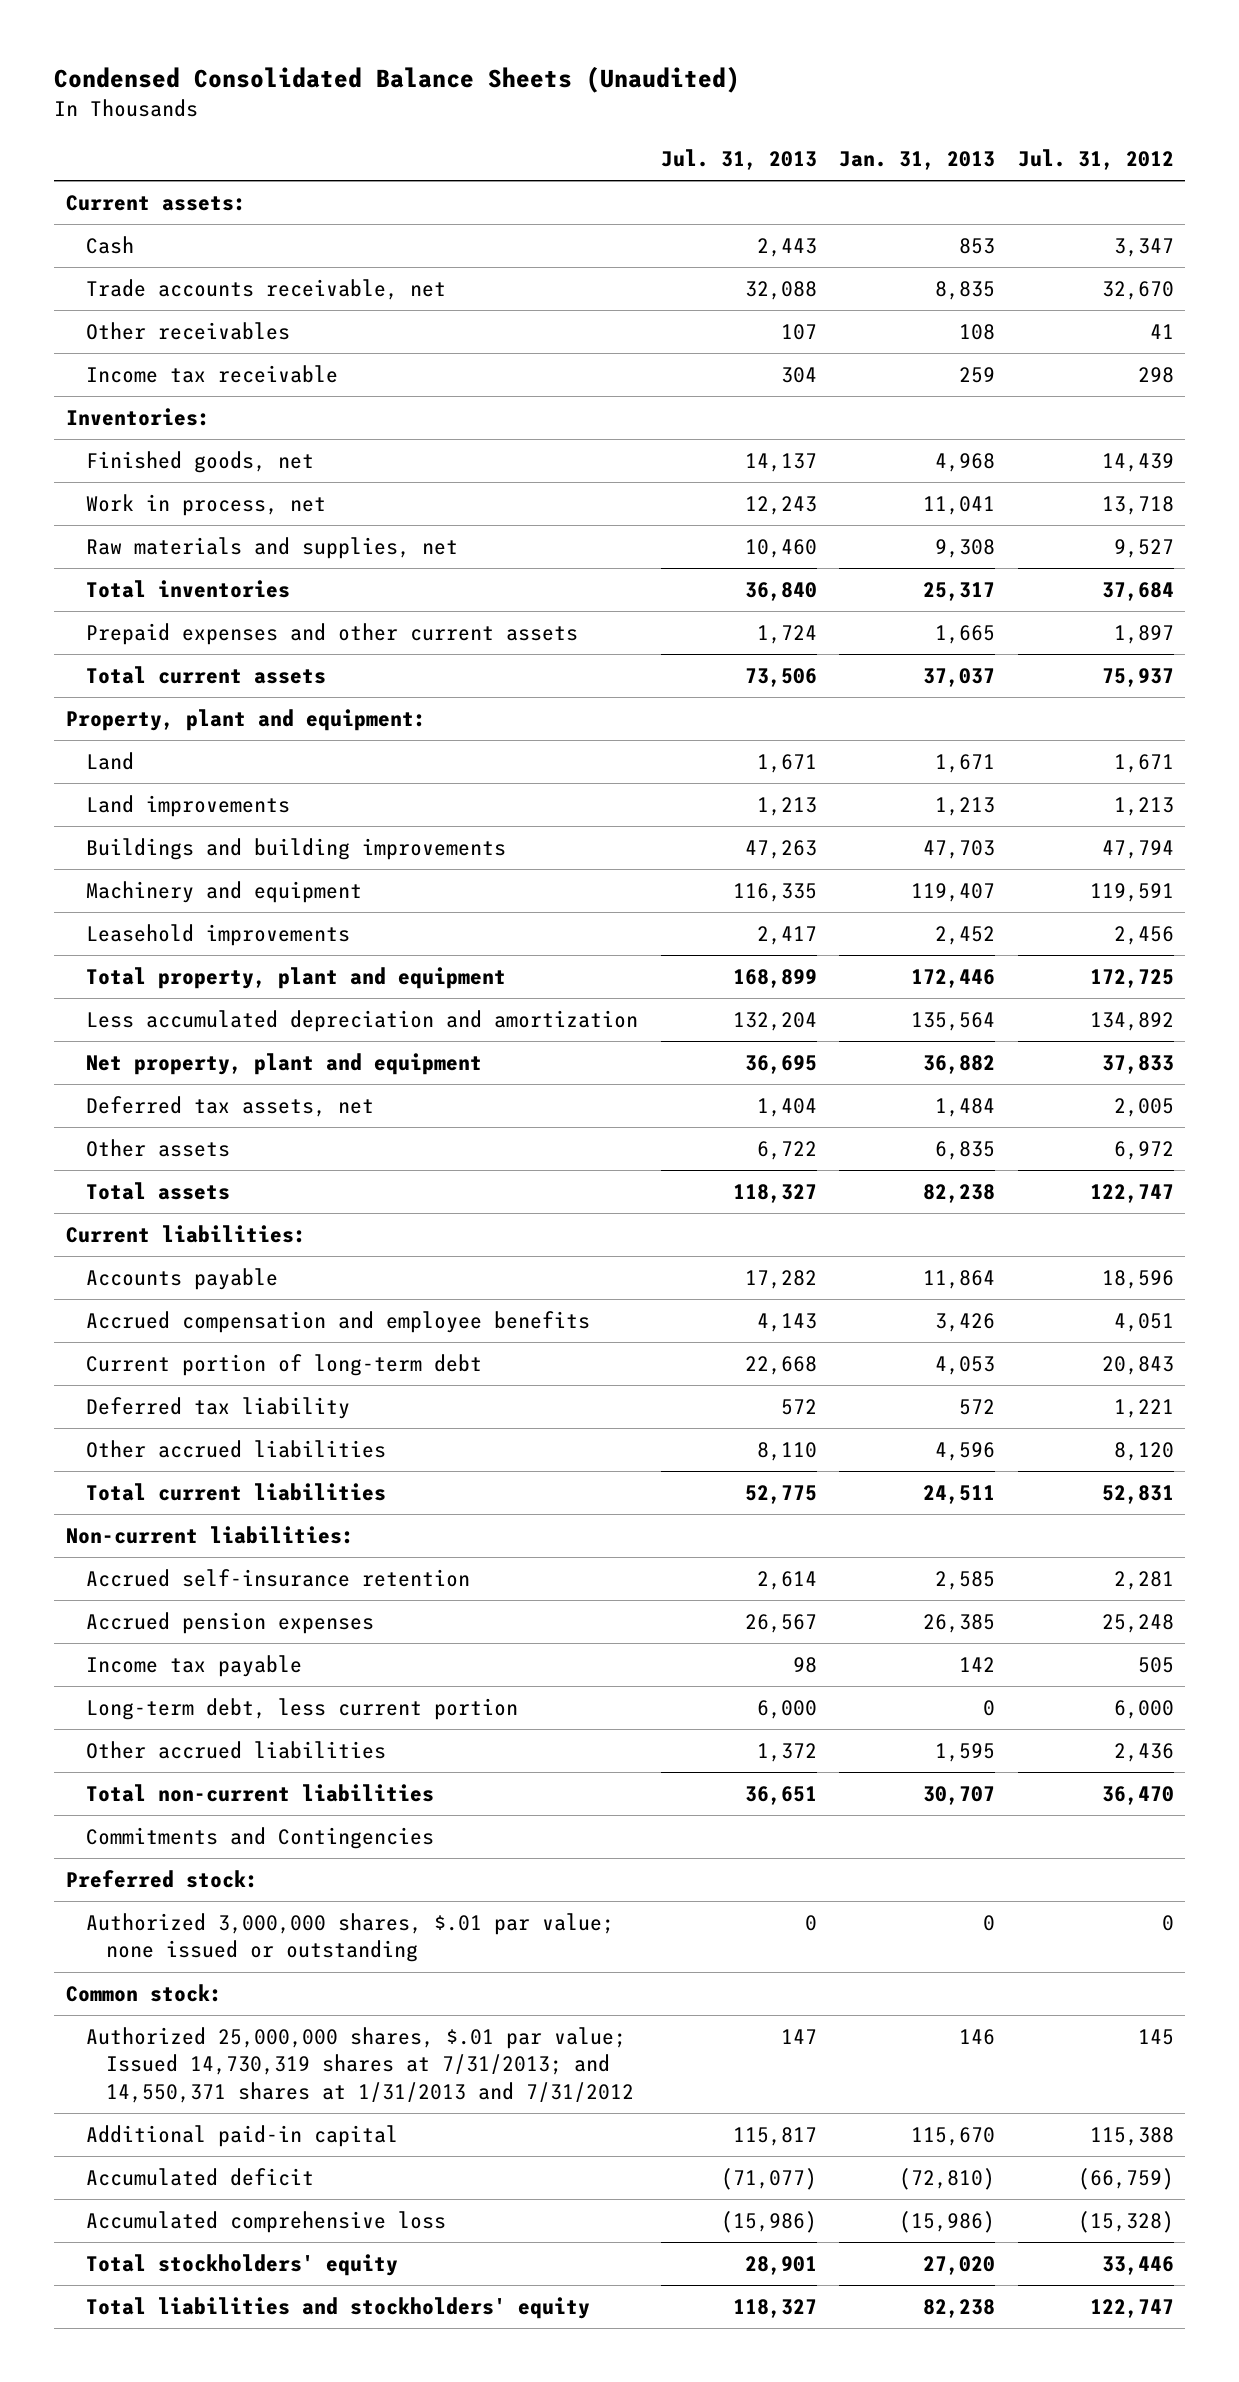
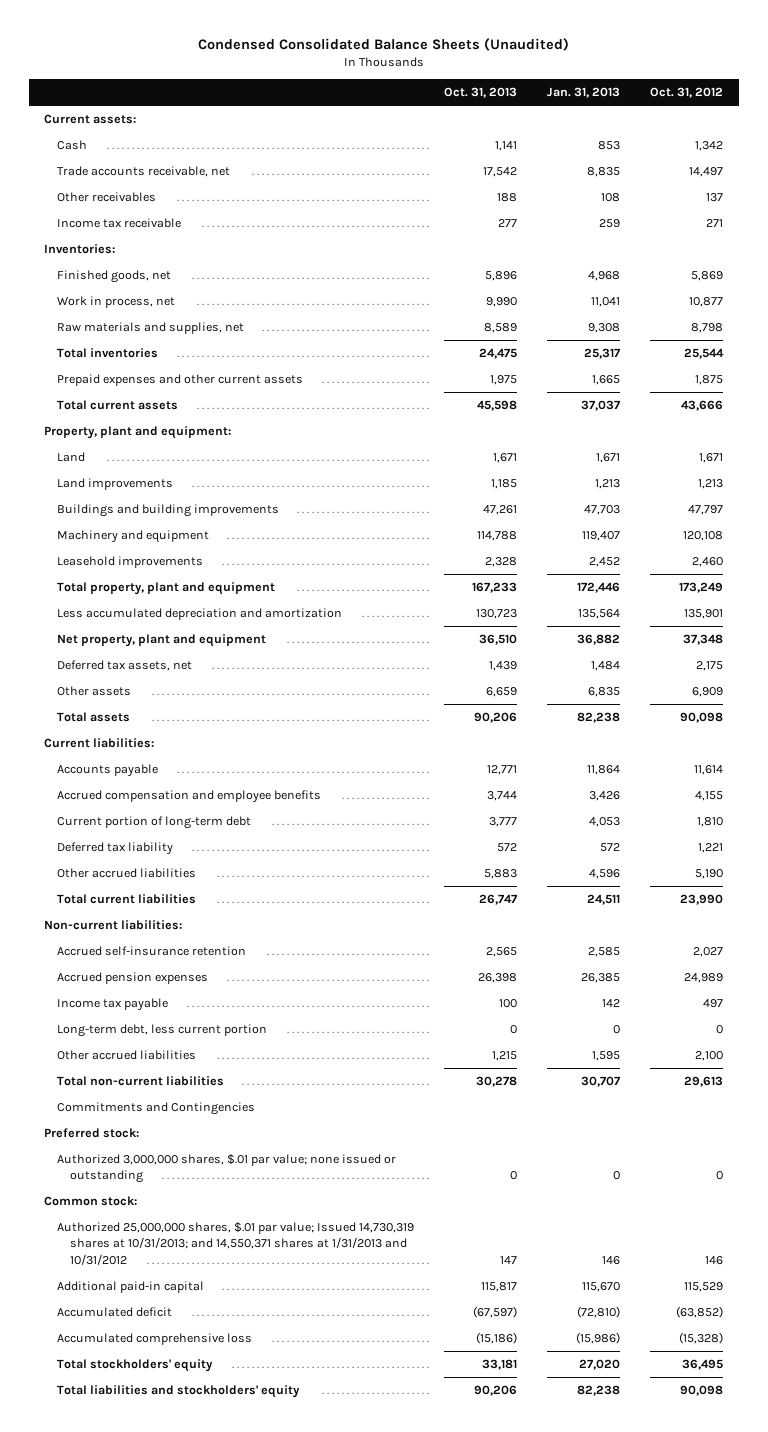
[660,149,817,171] Jul. 31, 2013 -> none
[1017,149,1174,171] Jul. 31, 2012 -> none
none -> [444,87,518,99] Oct. 31, 2013
none -> [650,87,724,99] Oct. 31, 2012
[85,2027,635,2103] Authorized 25,000,000 shares, $.01 par value; Issued 14,730,319 shares at 7/31/2013; and 14,550,371 shares at 1/31/2013 and 7/31/2012 -> [56,1222,414,1265] Authorized 25,000,000 shares, $.01 par value; Issued 14,730,319 shares at 10/31/2013; and 14,550,371 shares at 1/31/2013 and 10/31/2012

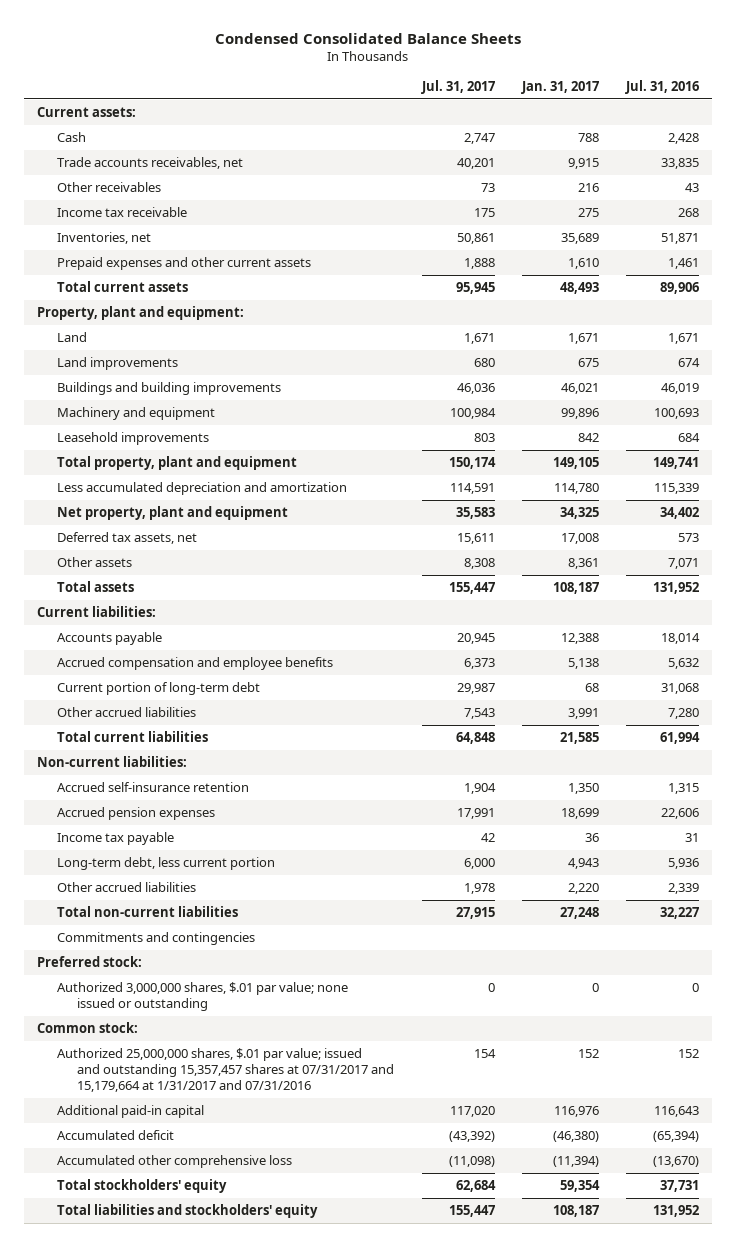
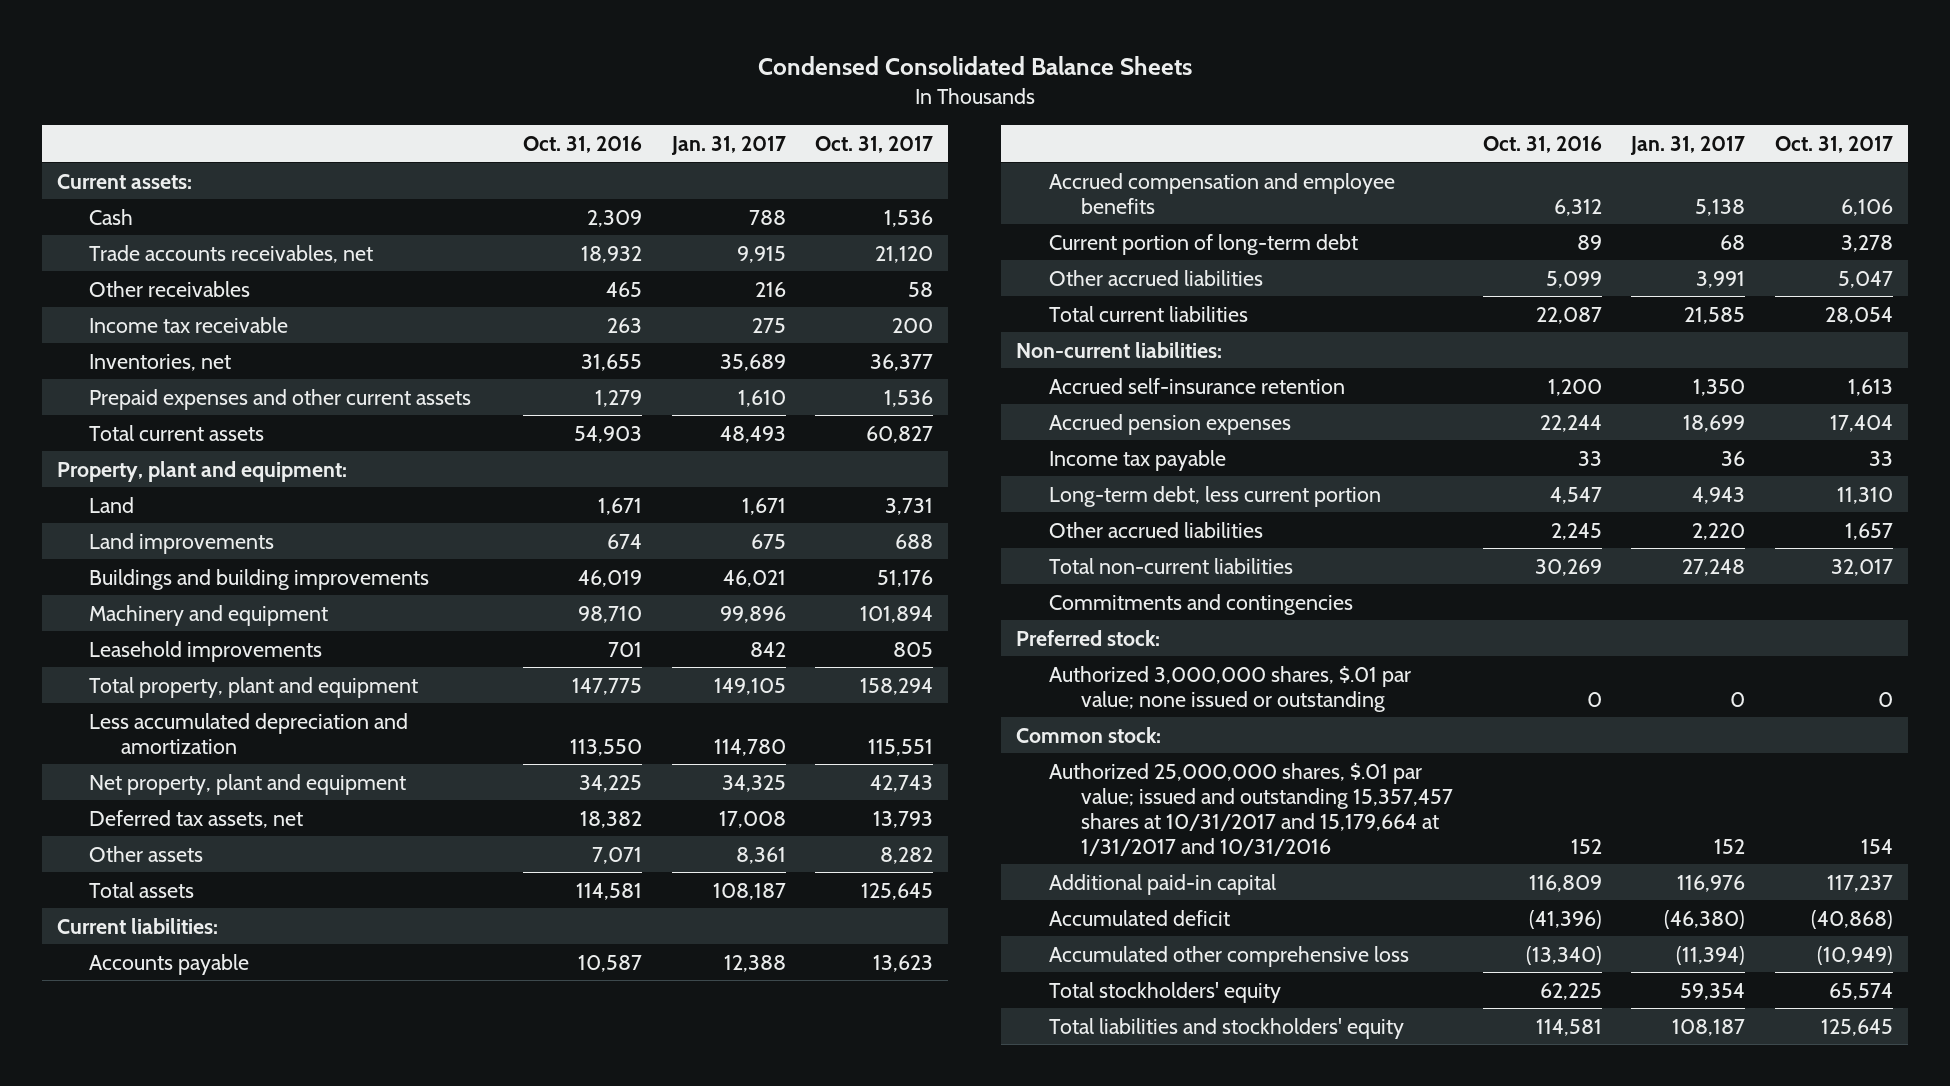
[420,80,495,95] Jul. 31, 2017 -> none
[624,80,699,95] Jul. 31, 2016 -> none
none -> [523,136,643,154] Oct. 31, 2016
none -> [815,136,934,154] Oct. 31, 2017
[57,1048,395,1092] Authorized 25,000,000 shares, $.01 par value; issued and outstanding 15,357,457 shares at 07/31/2017 and 15,179,664 at 1/31/2017 and 07/31/2016 -> [1048,762,1453,856] Authorized 25,000,000 shares, $.01 par value; issued and outstanding 15,357,457 shares at 10/31/2017 and 15,179,664 at 1/31/2017 and 10/31/2016

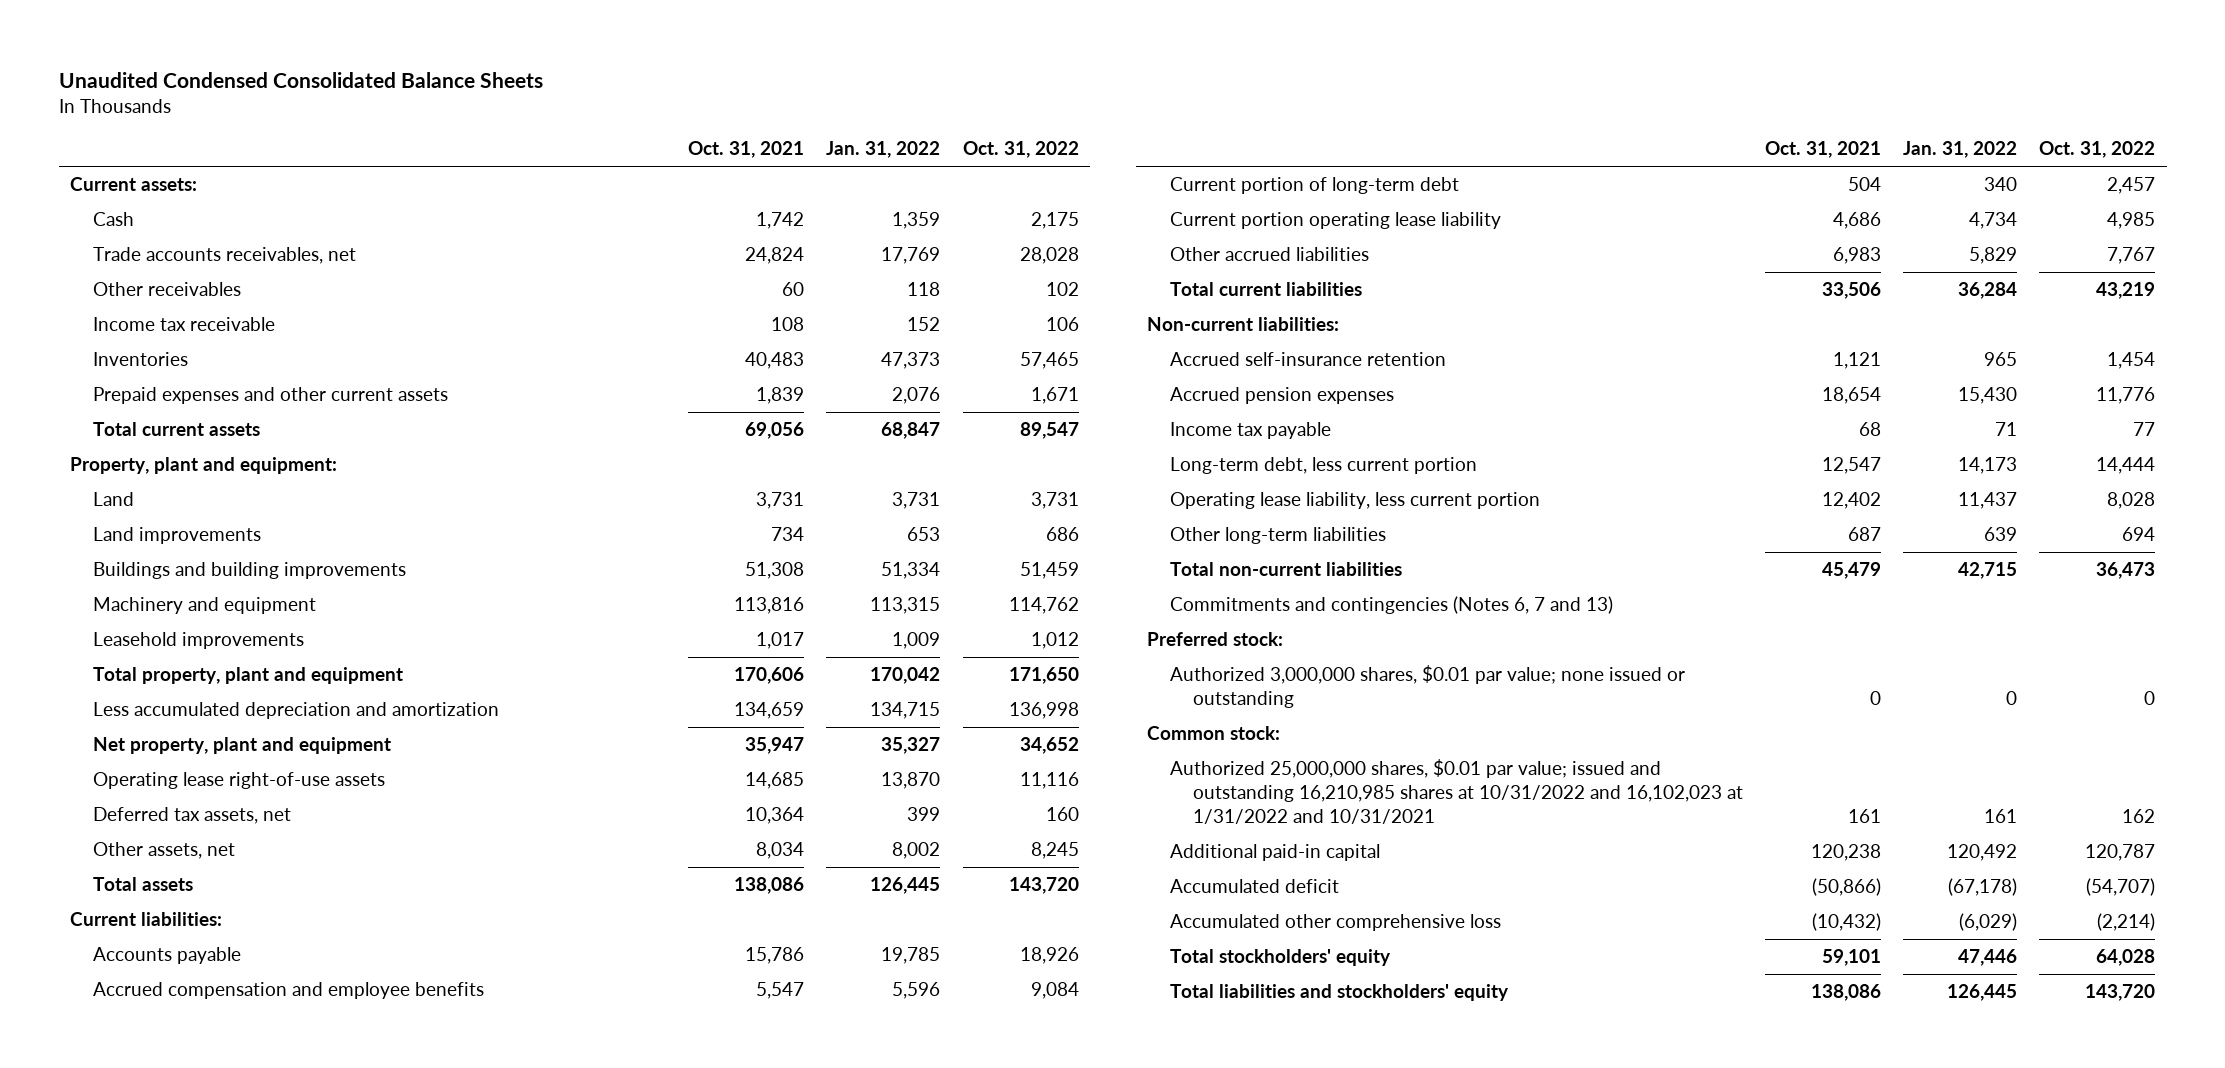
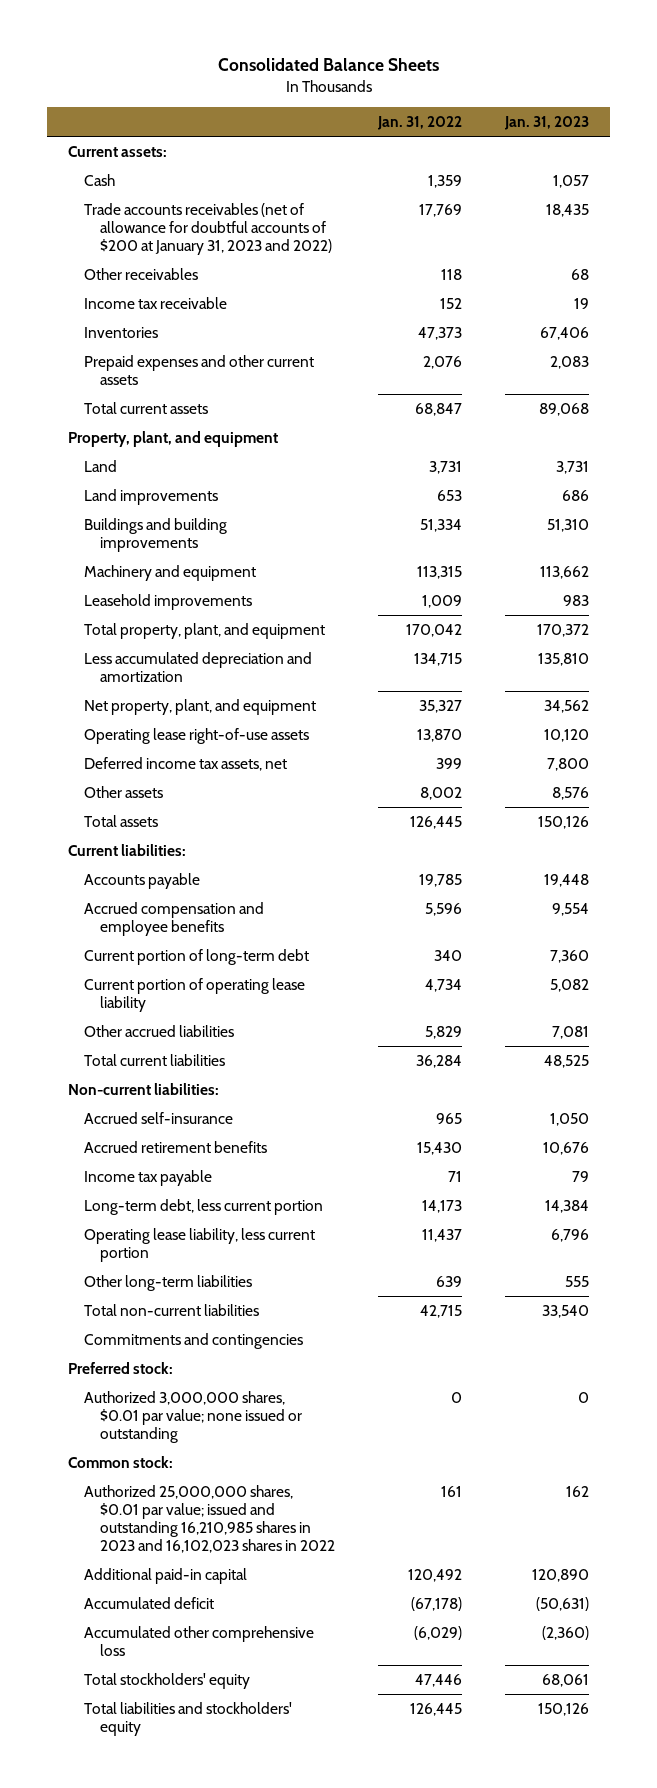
[58,71,543,88] Unaudited Condensed Consolidated Balance Sheets -> [217,57,439,71] Consolidated Balance Sheets
[688,141,805,159] Oct. 31, 2021 -> none
[962,141,1079,159] Oct. 31, 2022 -> none
none -> [503,116,589,131] Jan. 31, 2023
[93,247,357,265] Trade accounts receivables, net -> [84,203,333,255] Trade accounts receivables (net of allowance for doubtful accounts of $200 at January 31, 2023 and 2022)
[70,457,338,475] Property, plant and equipment: -> [68,431,279,448] Property, plant, and equipment
[93,667,404,685] Total property, plant and equipment -> [84,623,326,640] Total property, plant, and equipment
[93,737,392,755] Net property, plant and equipment -> [84,699,317,716] Net property, plant, and equipment
[93,807,292,825] Deferred tax assets, net -> [84,757,288,772] Deferred income tax assets, net
[93,842,236,860] Other assets, net -> [84,786,164,799] Other assets
[1169,212,1501,230] Current portion operating lease liability -> [84,978,306,1012] Current portion of operating lease liability
[1169,352,1446,367] Accrued self-insurance retention -> [84,1112,234,1125] Accrued self-insurance
[1169,387,1394,405] Accrued pension expenses -> [84,1141,268,1154] Accrued retirement benefits
[1169,596,1613,615] Commitments and contingencies (Notes 6, 7 and 13) -> [84,1333,304,1350] Commitments and contingencies
[1169,759,1743,824] Authorized 25,000,000 shares, $0.01 par value; issued and outstanding 16,210,985 shares at 10/31/2022 and 16,102,023 at 1/31/2022 and 10/31/2021 -> [84,1485,336,1553] Authorized 25,000,000 shares, $0.01 par value; issued and outstanding 16,210,985 shares in 2023 and 16,102,023 shares in 2022

